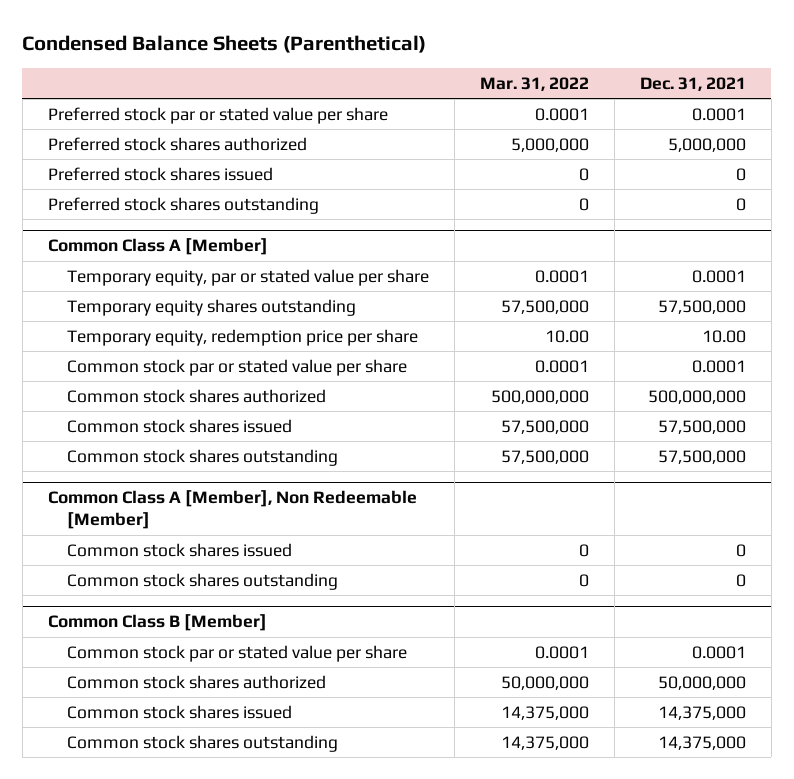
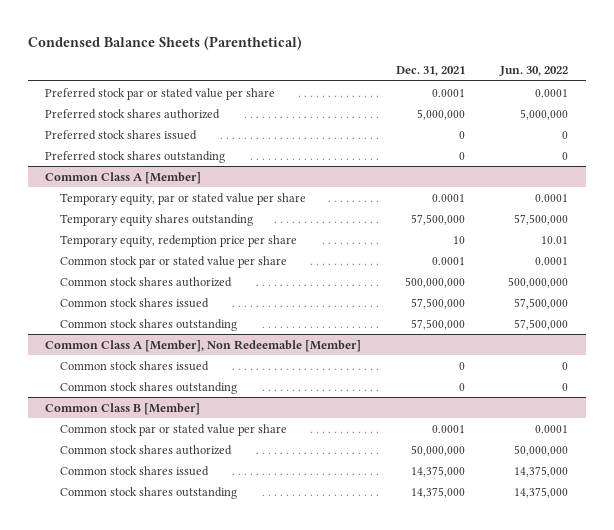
[479,76,589,91] Mar. 31, 2022 -> none
none -> [499,66,569,77] Jun. 30, 2022
[701,329,746,343] 10.00 -> [453,235,466,244] 10

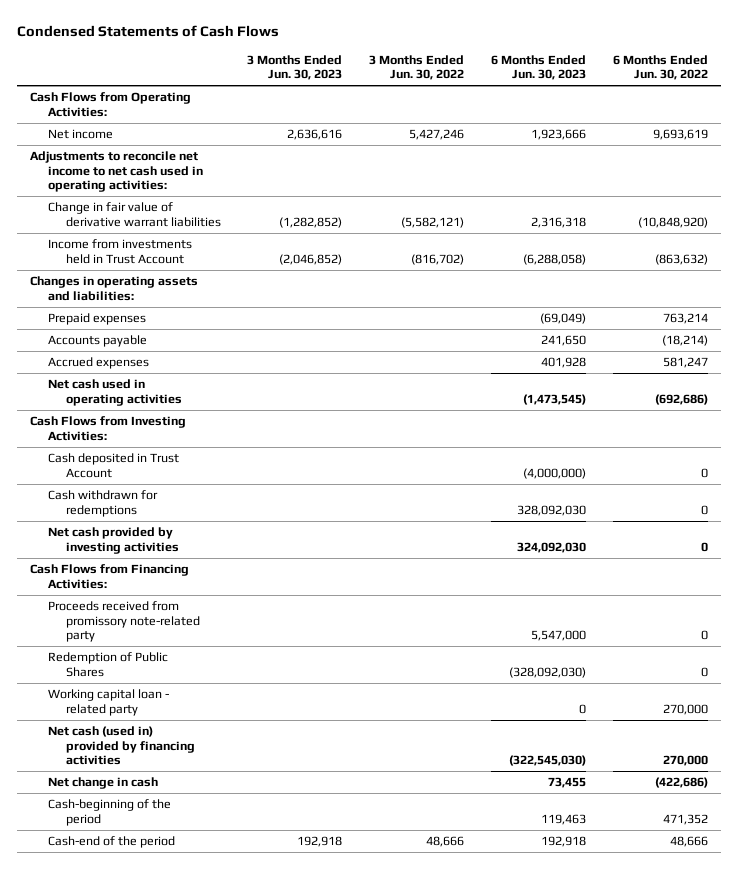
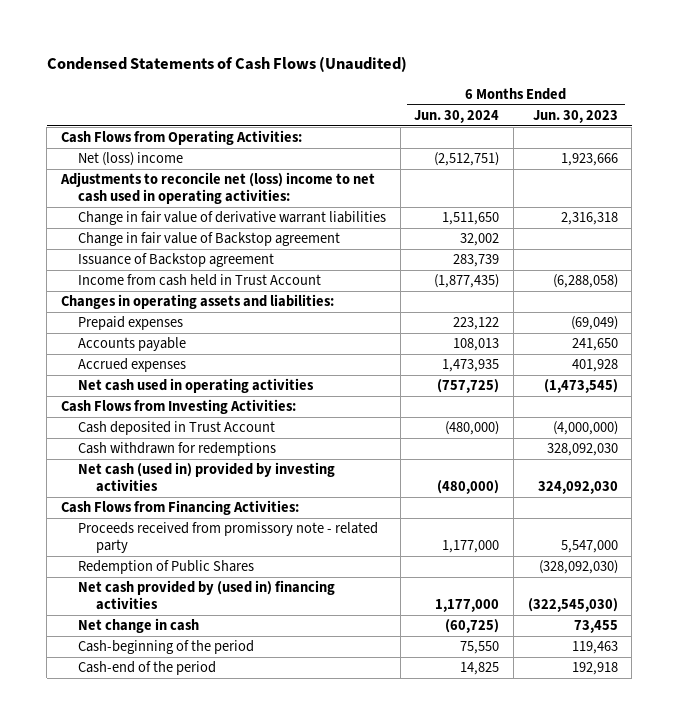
[16,24,279,37] Condensed Statements of Cash Flows -> [46,56,407,73] Condensed Statements of Cash Flows (Unaudited)
[247,54,343,81] 3 Months Ended Jun. 30, 2023 -> none
[369,54,465,81] 3 Months Ended Jun. 30, 2022 -> none
[613,54,709,81] 6 Months Ended Jun. 30, 2022 -> none
none -> [414,109,500,123] Jun. 30, 2024
[47,129,113,140] Net income -> [78,152,184,167] Net (loss) income
[30,151,203,193] Adjustments to reconcile net income to net cash used in operating activities: -> [59,172,375,205] Adjustments to reconcile net (loss) income to net cash used in operating activities:
none -> [78,232,341,247] Change in fair value of Backstop agreement
none -> [78,253,275,268] Issuance of Backstop agreement
[47,239,192,264] Income from investments held in Trust Account -> [78,274,322,287] Income from cash held in Trust Account
[47,527,179,554] Net cash provided by investing activities -> [78,462,336,493] Net cash (used in) provided by investing activities
[47,601,200,643] Proceeds received from promissory note-related party -> [78,522,379,554] Proceeds received from promissory note - related party
[47,689,169,716] Working capital loan - related party -> none
[47,726,195,766] Net cash (used in) provided by financing activities -> [78,580,336,611] Net cash provided by (used in) financing activities

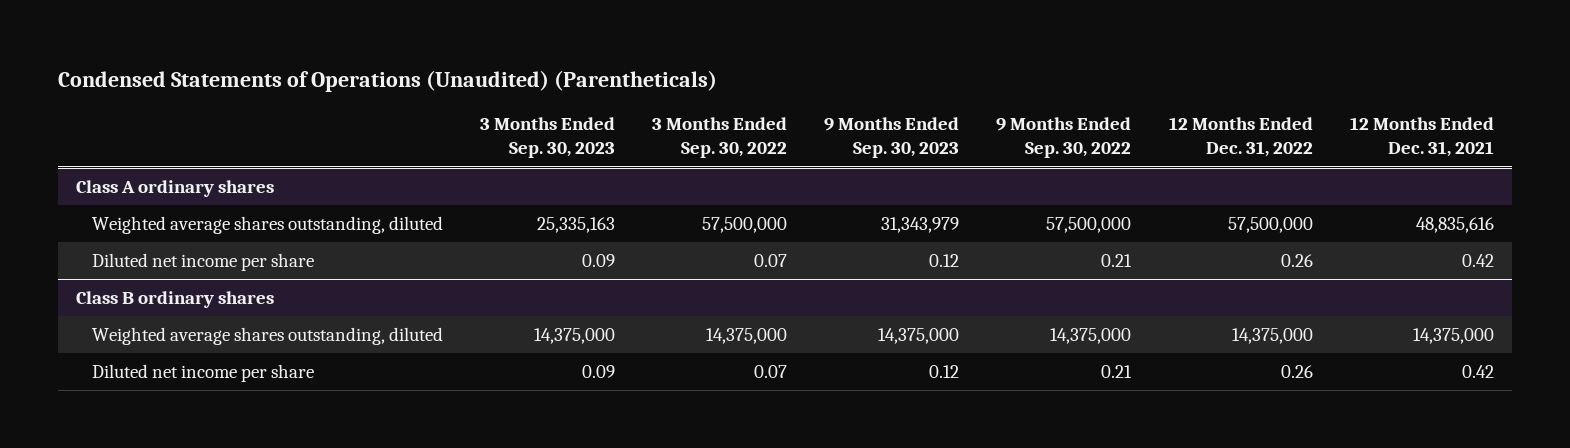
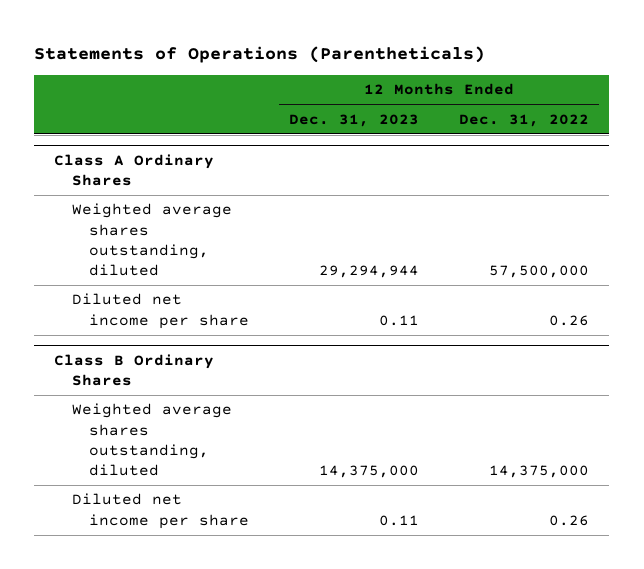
[57,69,717,92] Condensed Statements of Operations (Unaudited) (Parentheticals) -> [34,46,486,64] Statements of Operations (Parentheticals)
[480,117,616,159] 3 Months Ended Sep. 30, 2023 -> none
[652,117,788,159] 3 Months Ended Sep. 30, 2022 -> none
[824,117,960,159] 9 Months Ended Sep. 30, 2023 -> none
[996,117,1132,159] 9 Months Ended Sep. 30, 2022 -> none
[1349,117,1494,158] 12 Months Ended Dec. 31, 2021 -> none
none -> [288,113,419,127] Dec. 31, 2023
[76,179,275,197] Class A ordinary shares -> [54,153,215,186] Class A Ordinary Shares
[76,290,275,308] Class B ordinary shares -> [54,353,215,386] Class B Ordinary Shares

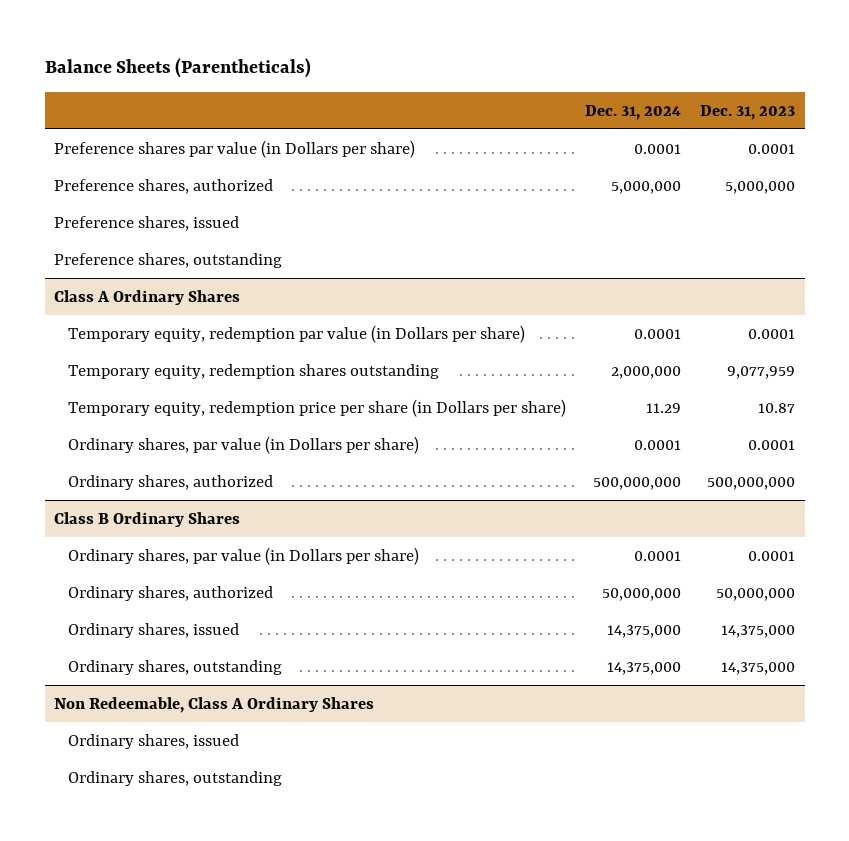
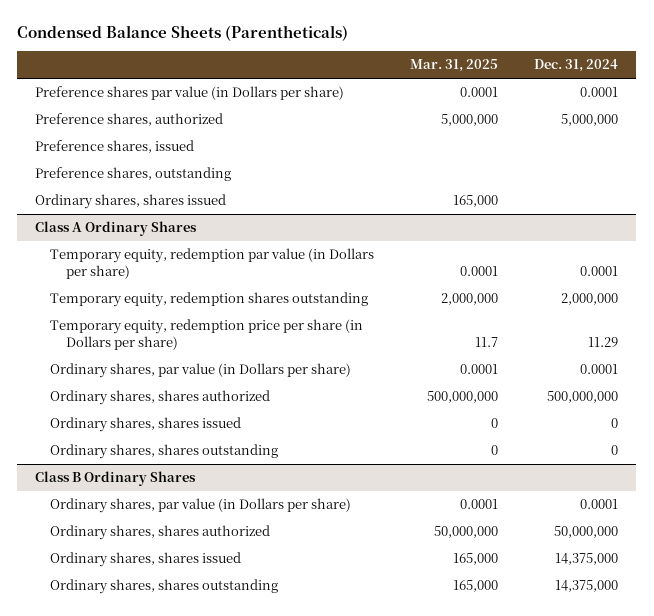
[44,58,311,79] Balance Sheets (Parentheticals) -> [17,24,349,41] Condensed Balance Sheets (Parentheticals)
[699,104,795,120] Dec. 31, 2023 -> none
none -> [410,59,499,73] Mar. 31, 2025
none -> [35,194,227,210] Ordinary shares, shares issued
[67,474,273,490] Ordinary shares, authorized -> [50,390,271,406] Ordinary shares, shares authorized
none -> [50,417,242,433] Ordinary shares, shares issued
none -> [50,444,279,460] Ordinary shares, shares outstanding
[54,696,375,713] Non Redeemable, Class A Ordinary Shares -> none
[67,733,239,749] Ordinary shares, issued -> none
[67,770,282,786] Ordinary shares, outstanding -> none
[67,585,273,601] Ordinary shares, authorized -> [50,525,271,541] Ordinary shares, shares authorized
[67,622,239,638] Ordinary shares, issued -> [50,552,242,568] Ordinary shares, shares issued
[67,659,282,675] Ordinary shares, outstanding -> [50,579,279,595] Ordinary shares, shares outstanding

